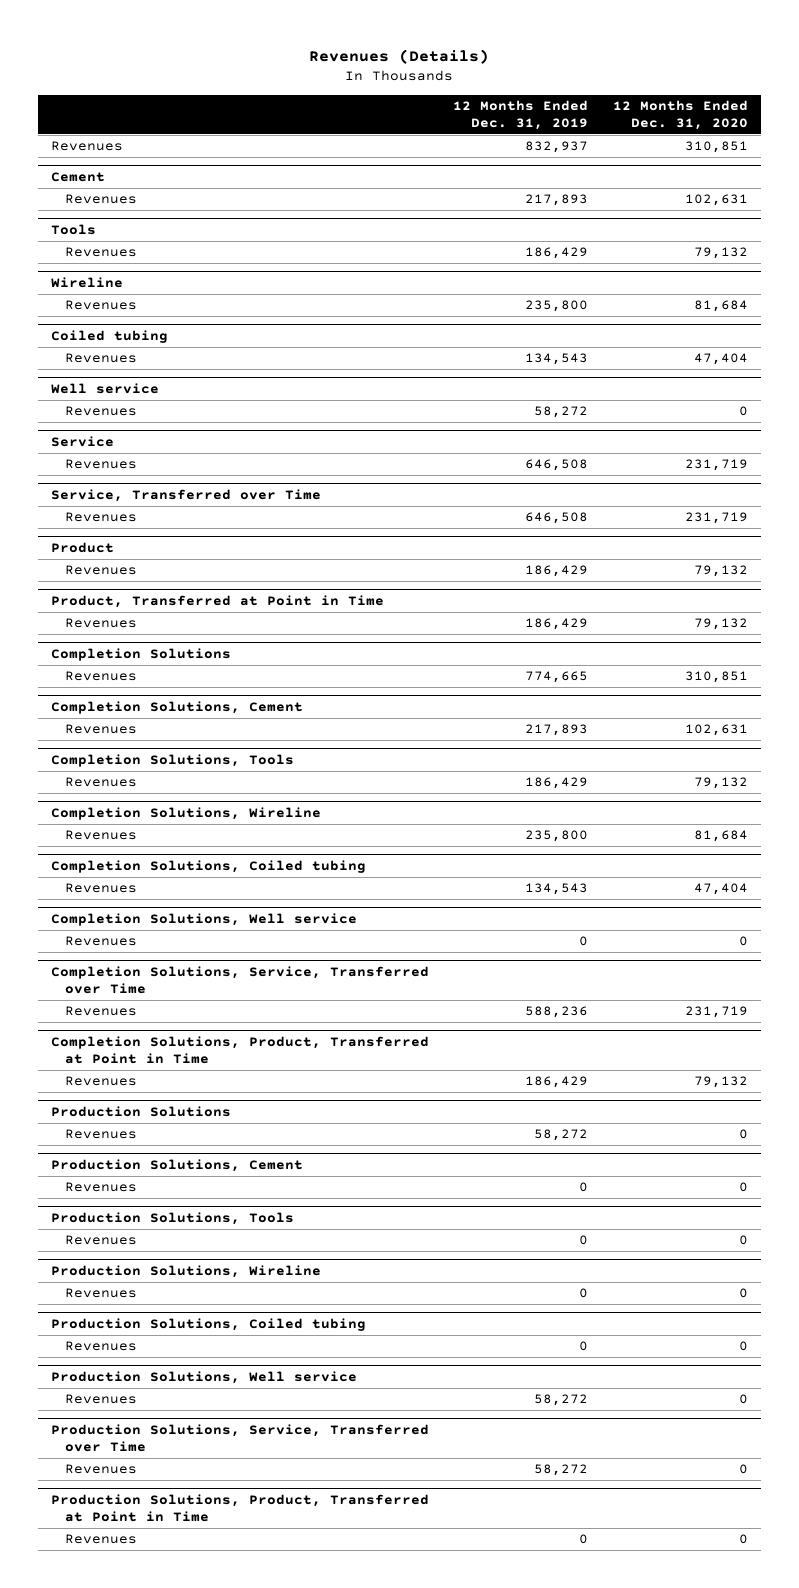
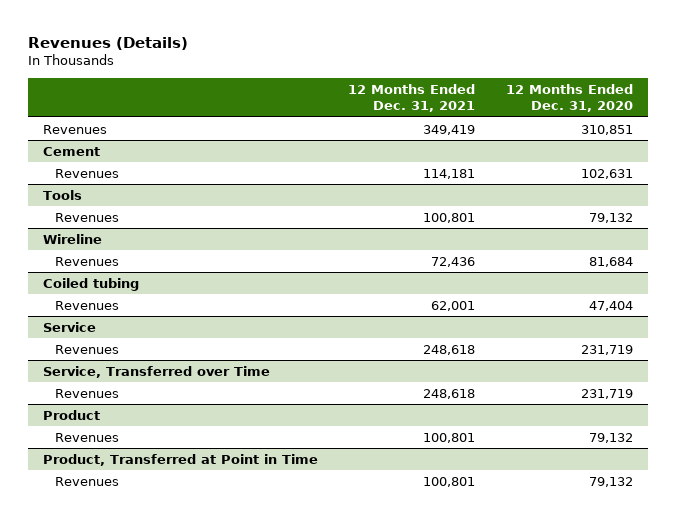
[453,99,589,131] 12 Months Ended Dec. 31, 2019 -> none
none -> [348,83,476,112] 12 Months Ended Dec. 31, 2021
[50,382,159,394] Well service -> none
[64,406,137,417] Revenues -> none
[50,647,231,661] Completion Solutions -> none
[64,671,137,682] Revenues -> none
[50,700,303,714] Completion Solutions, Cement -> none
[64,724,137,735] Revenues -> none
[50,753,294,767] Completion Solutions, Tools -> none
[64,777,137,788] Revenues -> none
[50,806,321,820] Completion Solutions, Wireline -> none
[64,830,137,841] Revenues -> none
[50,859,366,873] Completion Solutions, Coiled tubing -> none
[64,883,137,894] Revenues -> none
[50,912,357,926] Completion Solutions, Well service -> none
[64,936,137,947] Revenues -> none
[50,965,429,995] Completion Solutions, Service, Transferred over Time -> none
[64,1006,137,1017] Revenues -> none
[50,1035,429,1065] Completion Solutions, Product, Transferred at Point in Time -> none
[64,1076,137,1087] Revenues -> none
[50,1105,231,1117] Production Solutions -> none
[64,1129,137,1140] Revenues -> none
[50,1158,303,1172] Production Solutions, Cement -> none
[64,1182,137,1193] Revenues -> none
[50,1211,294,1225] Production Solutions, Tools -> none
[64,1235,137,1246] Revenues -> none
[50,1264,321,1278] Production Solutions, Wireline -> none
[64,1288,137,1299] Revenues -> none
[50,1317,366,1331] Production Solutions, Coiled tubing -> none
[64,1341,137,1352] Revenues -> none
[50,1370,357,1384] Production Solutions, Well service -> none
[64,1394,137,1405] Revenues -> none
[50,1423,429,1453] Production Solutions, Service, Transferred over Time -> none
[64,1464,137,1475] Revenues -> none
[50,1493,429,1523] Production Solutions, Product, Transferred at Point in Time -> none
[64,1534,137,1545] Revenues -> none

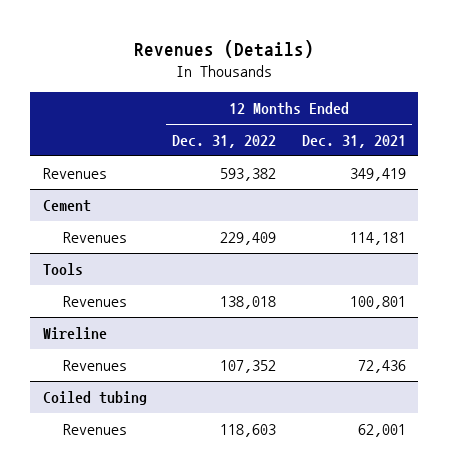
[505,83,633,112] 12 Months Ended Dec. 31, 2020 -> none
none -> [172,134,277,148] Dec. 31, 2022
[43,321,97,332] Service -> none
[55,344,120,354] Revenues -> none
[43,365,271,378] Service, Transferred over Time -> none
[55,388,120,398] Revenues -> none
[43,409,101,420] Product -> none
[55,432,120,442] Revenues -> none
[43,453,319,466] Product, Transferred at Point in Time -> none
[55,476,120,486] Revenues -> none

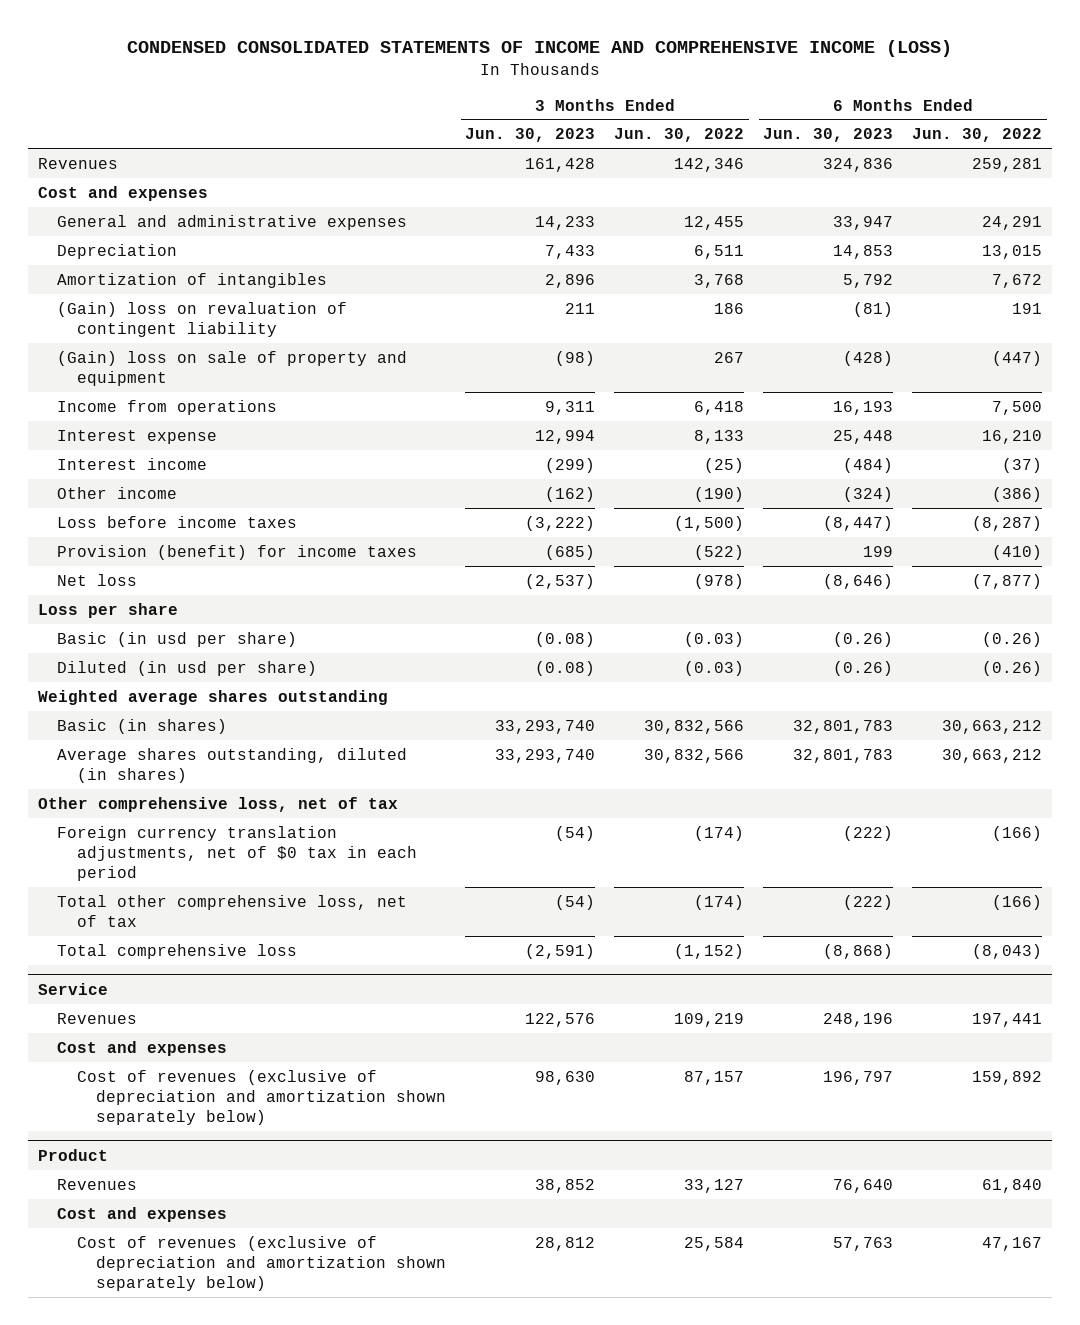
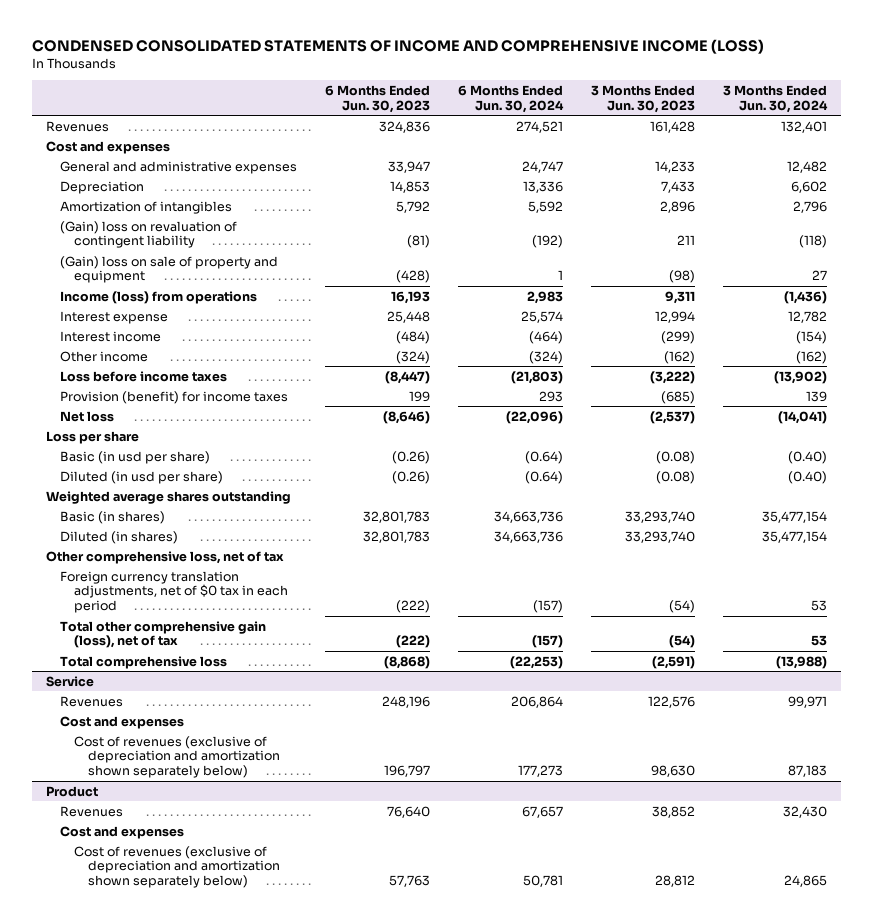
[614,128,745,143] Jun. 30, 2022 -> none
[912,128,1043,143] Jun. 30, 2022 -> none
none -> [457,84,564,113] 6 Months Ended Jun. 30, 2024
none -> [723,84,829,113] 3 Months Ended Jun. 30, 2024
[57,399,278,415] Income from operations -> [59,290,257,304] Income (loss) from operations
[57,747,408,783] Average shares outstanding, diluted (in shares) -> [59,530,178,544] Diluted (in shares)
[57,894,408,927] Total other comprehensive loss, net of tax -> [59,620,266,649] Total other comprehensive gain (loss), net of tax

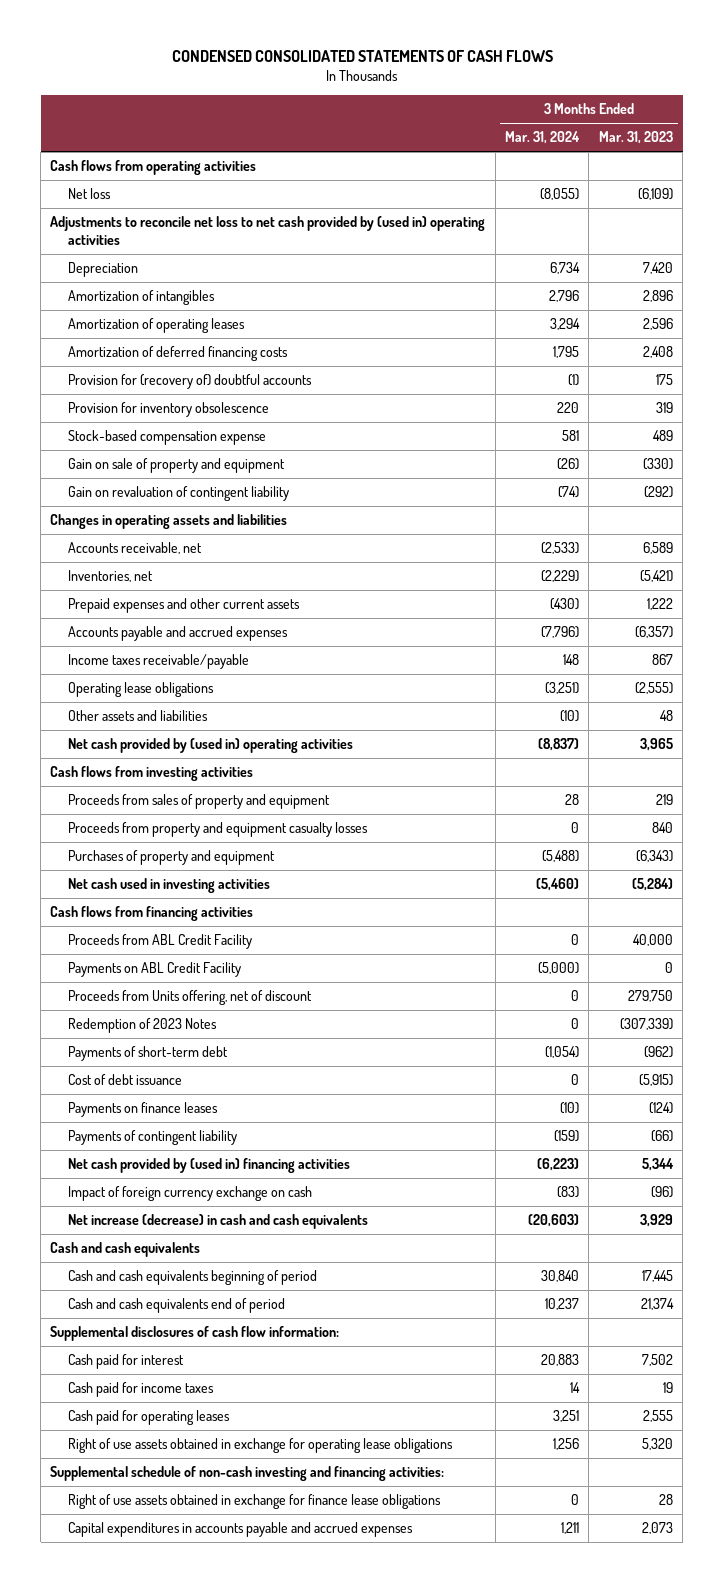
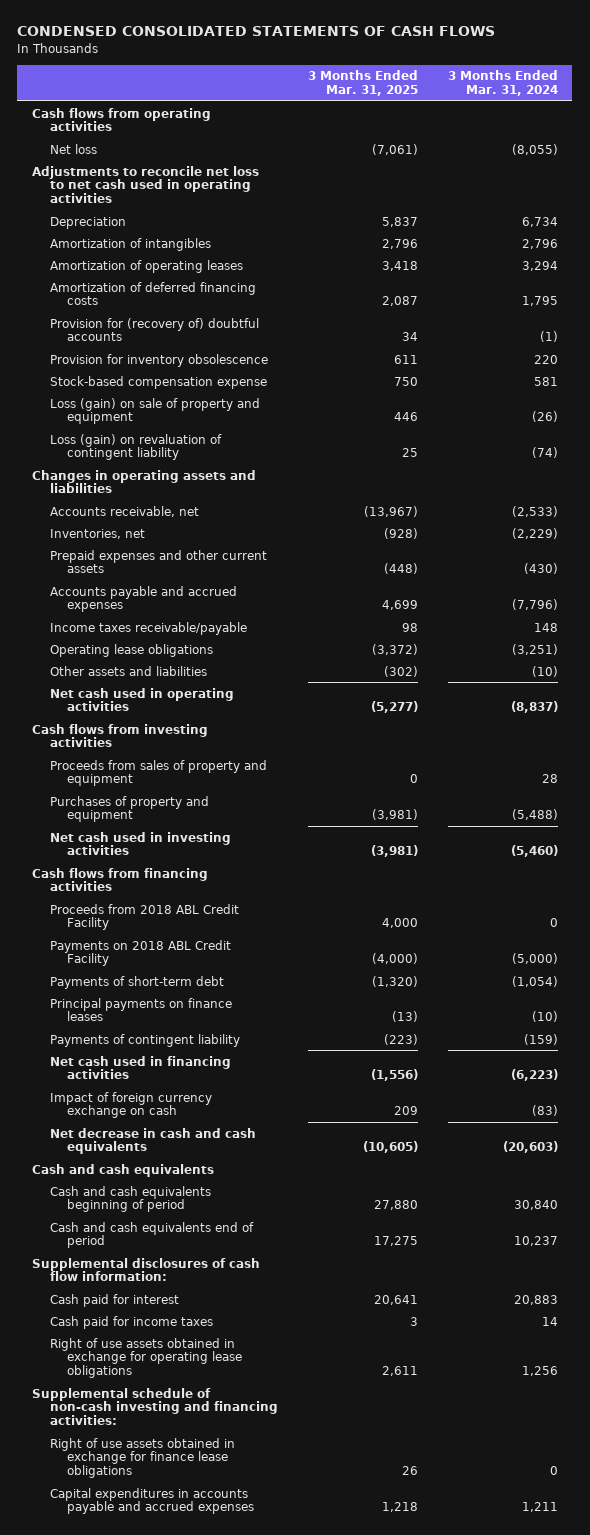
[598,131,673,145] Mar. 31, 2023 -> none
none -> [307,70,418,97] 3 Months Ended Mar. 31, 2025
[50,216,486,246] Adjustments to reconcile net loss to net cash provided by (used in) operating activities -> [32,165,260,204] Adjustments to reconcile net loss to net cash used in operating activities
[68,458,286,474] Gain on sale of property and equipment -> [49,397,260,425] Loss (gain) on sale of property and equipment
[68,486,290,502] Gain on revaluation of contingent liability -> [49,433,222,461] Loss (gain) on revaluation of contingent liability
[68,738,354,754] Net cash provided by (used in) operating activities -> [49,687,234,712] Net cash used in operating activities
[68,822,369,838] Proceeds from property and equipment casualty losses -> none
[68,990,313,1006] Proceeds from Units offering, net of discount -> none
[68,1018,218,1034] Redemption of 2023 Notes -> none
[68,934,253,950] Proceeds from ABL Credit Facility -> [49,903,239,931] Proceeds from 2018 ABL Credit Facility
[68,962,242,978] Payments on ABL Credit Facility -> [49,939,231,967] Payments on 2018 ABL Credit Facility
[68,1074,183,1086] Cost of debt issuance -> none
[68,1102,219,1118] Payments on finance leases -> [49,997,232,1022] Principal payments on finance leases
[68,1158,351,1174] Net cash provided by (used in) financing activities -> [49,1055,231,1080] Net cash used in financing activities
[68,1214,369,1230] Net increase (decrease) in cash and cash equivalents -> [49,1127,256,1155] Net decrease in cash and cash equivalents
[68,1410,231,1426] Cash paid for operating leases -> none

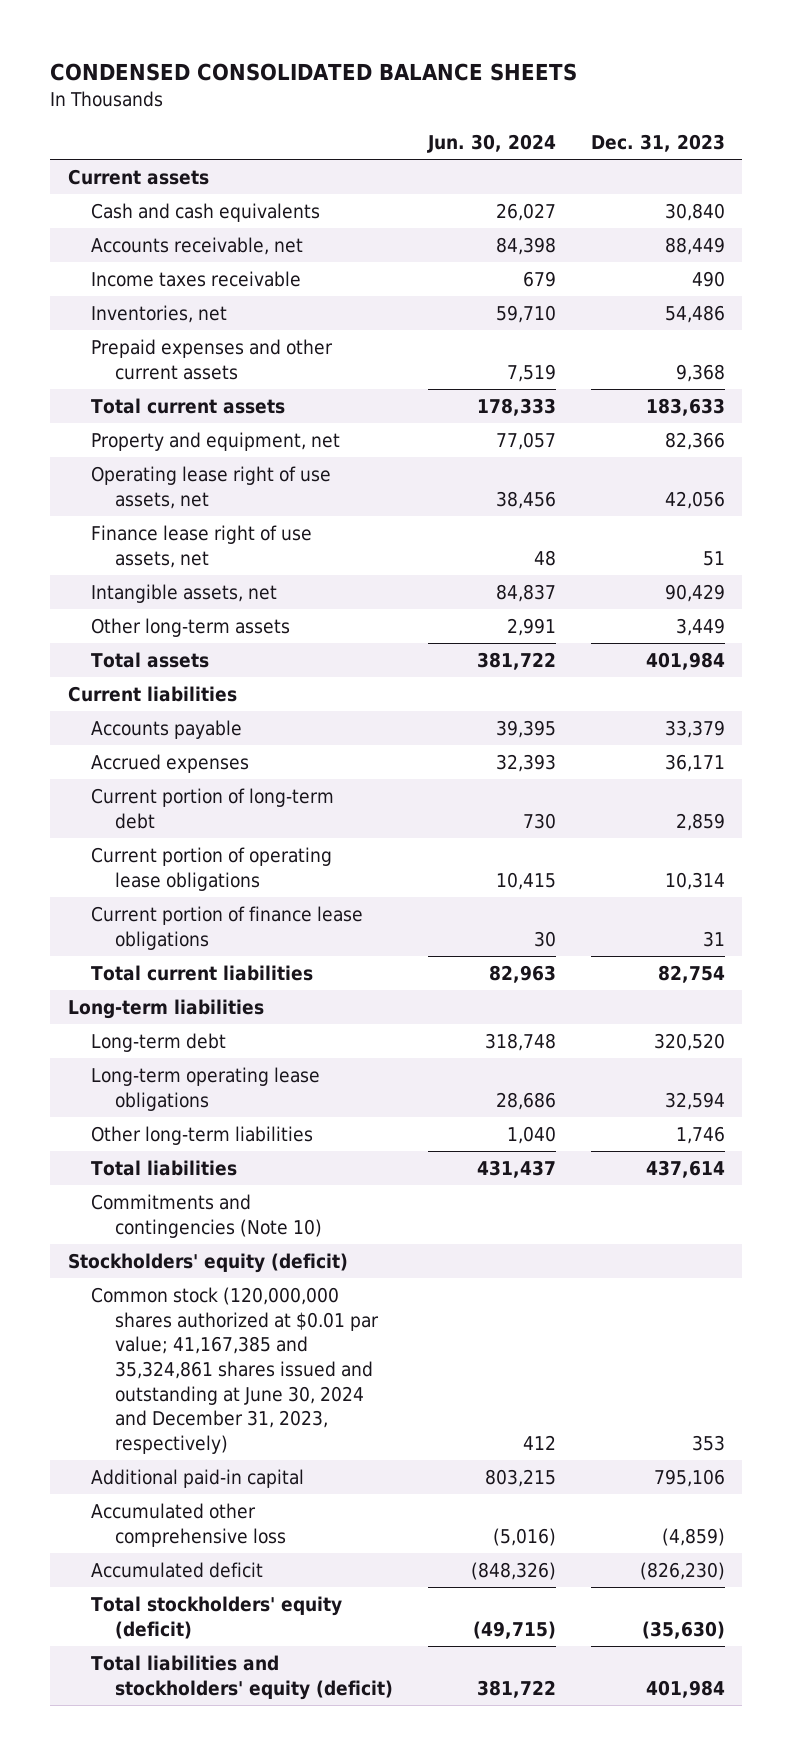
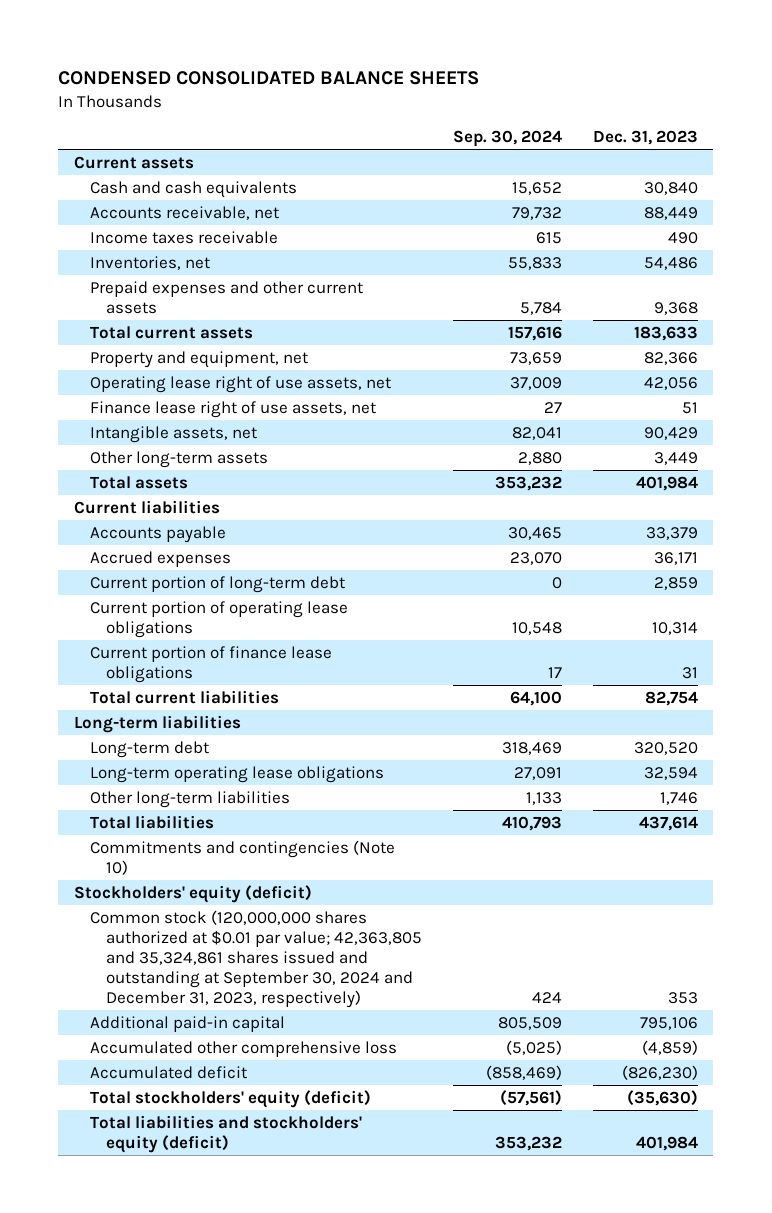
[426,134,556,154] Jun. 30, 2024 -> none
none -> [452,129,562,147] Sep. 30, 2024
[91,1287,379,1455] Common stock (120,000,000 shares authorized at $0.01 par value; 41,167,385 and 35,324,861 shares issued and outstanding at June 30, 2024 and December 31, 2023, respectively) -> [89,909,422,1008] Common stock (120,000,000 shares authorized at $0.01 par value; 42,363,805 and 35,324,861 shares issued and outstanding at September 30, 2024 and December 31, 2023, respectively)

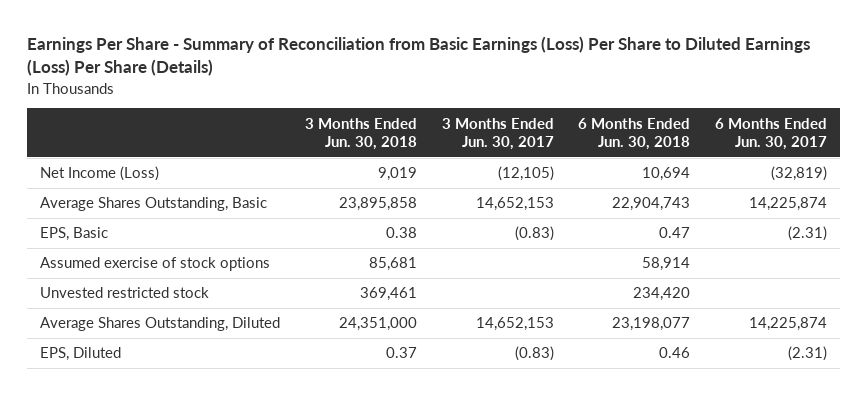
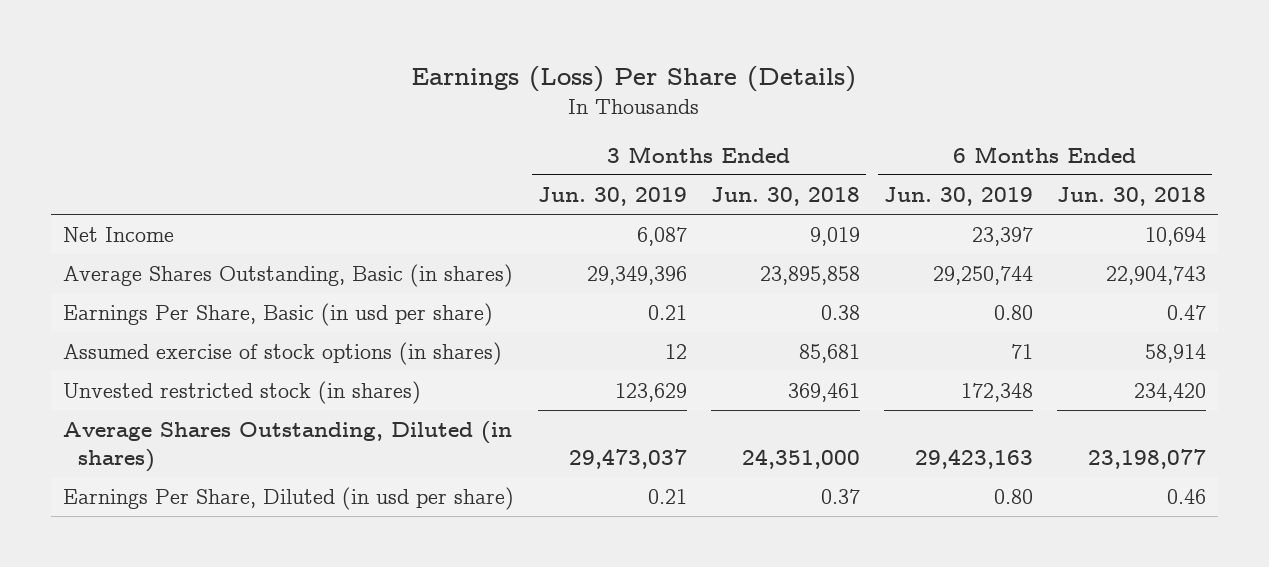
[27,36,811,77] Earnings Per Share - Summary of Reconciliation from Basic Earnings (Loss) Per Share to Diluted Earnings (Loss) Per Share (Details) -> [411,65,857,92] Earnings (Loss) Per Share (Details)
[441,117,554,151] 3 Months Ended Jun. 30, 2017 -> none
[715,117,828,151] 6 Months Ended Jun. 30, 2017 -> none
none -> [538,187,688,207] Jun. 30, 2019
none -> [883,187,1033,207] Jun. 30, 2019
[39,166,159,182] Net Income (Loss) -> [63,227,175,243] Net Income
[39,197,267,212] Average Shares Outstanding, Basic -> [63,264,514,288] Average Shares Outstanding, Basic (in shares)
[39,227,108,242] EPS, Basic -> [63,303,494,327] Earnings Per Share, Basic (in usd per share)
[39,257,270,272] Assumed exercise of stock options -> [63,342,503,366] Assumed exercise of stock options (in shares)
[39,287,209,299] Unvested restricted stock -> [63,381,422,405] Unvested restricted stock (in shares)
[39,317,280,332] Average Shares Outstanding, Diluted -> [63,421,513,473] Average Shares Outstanding, Diluted (in shares)
[39,347,121,362] EPS, Diluted -> [63,487,515,511] Earnings Per Share, Diluted (in usd per share)

